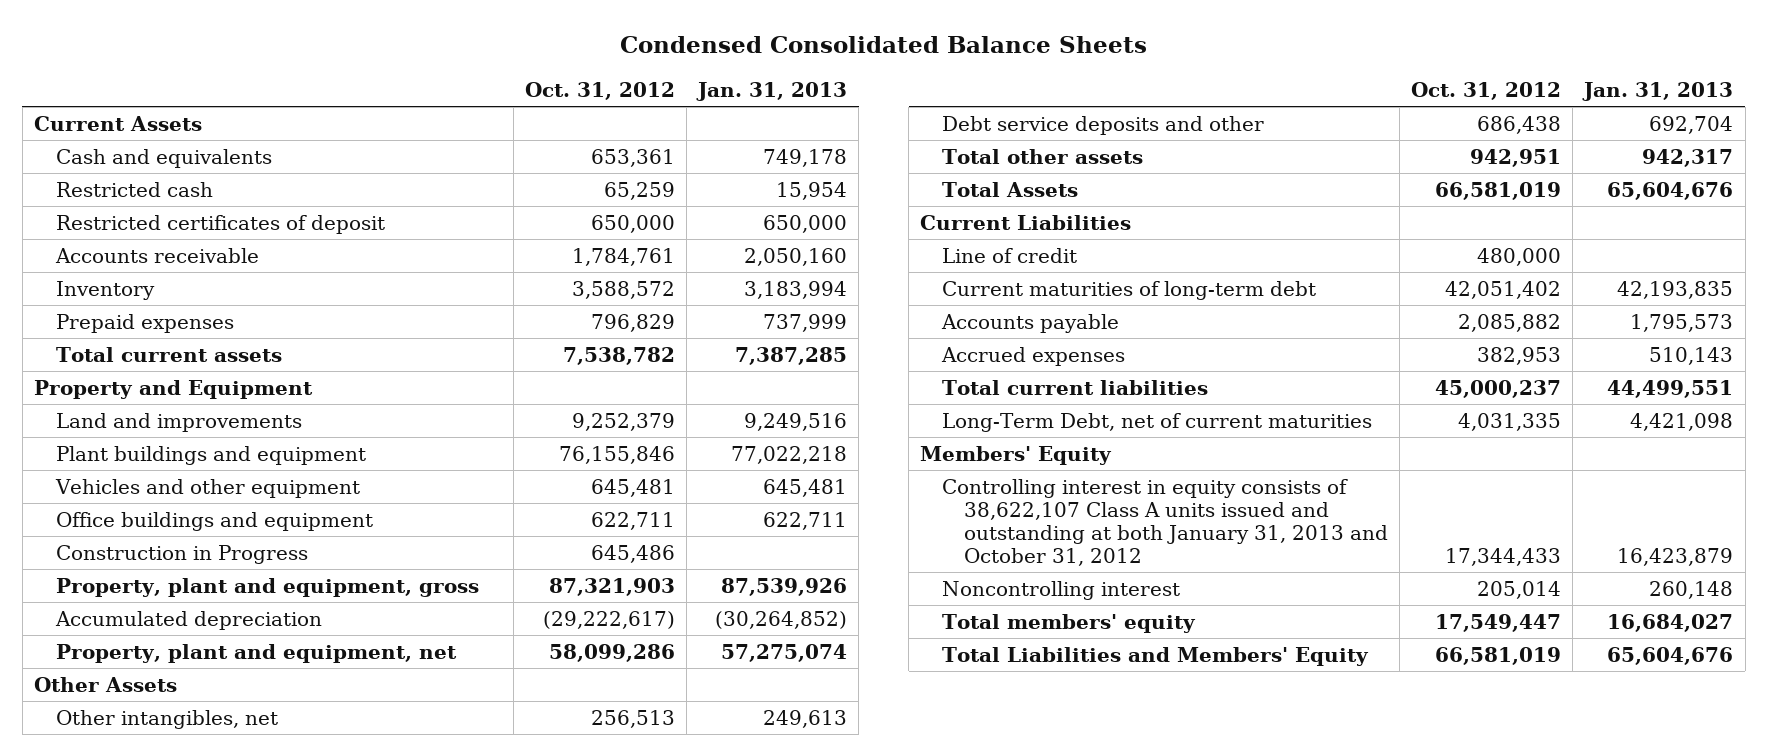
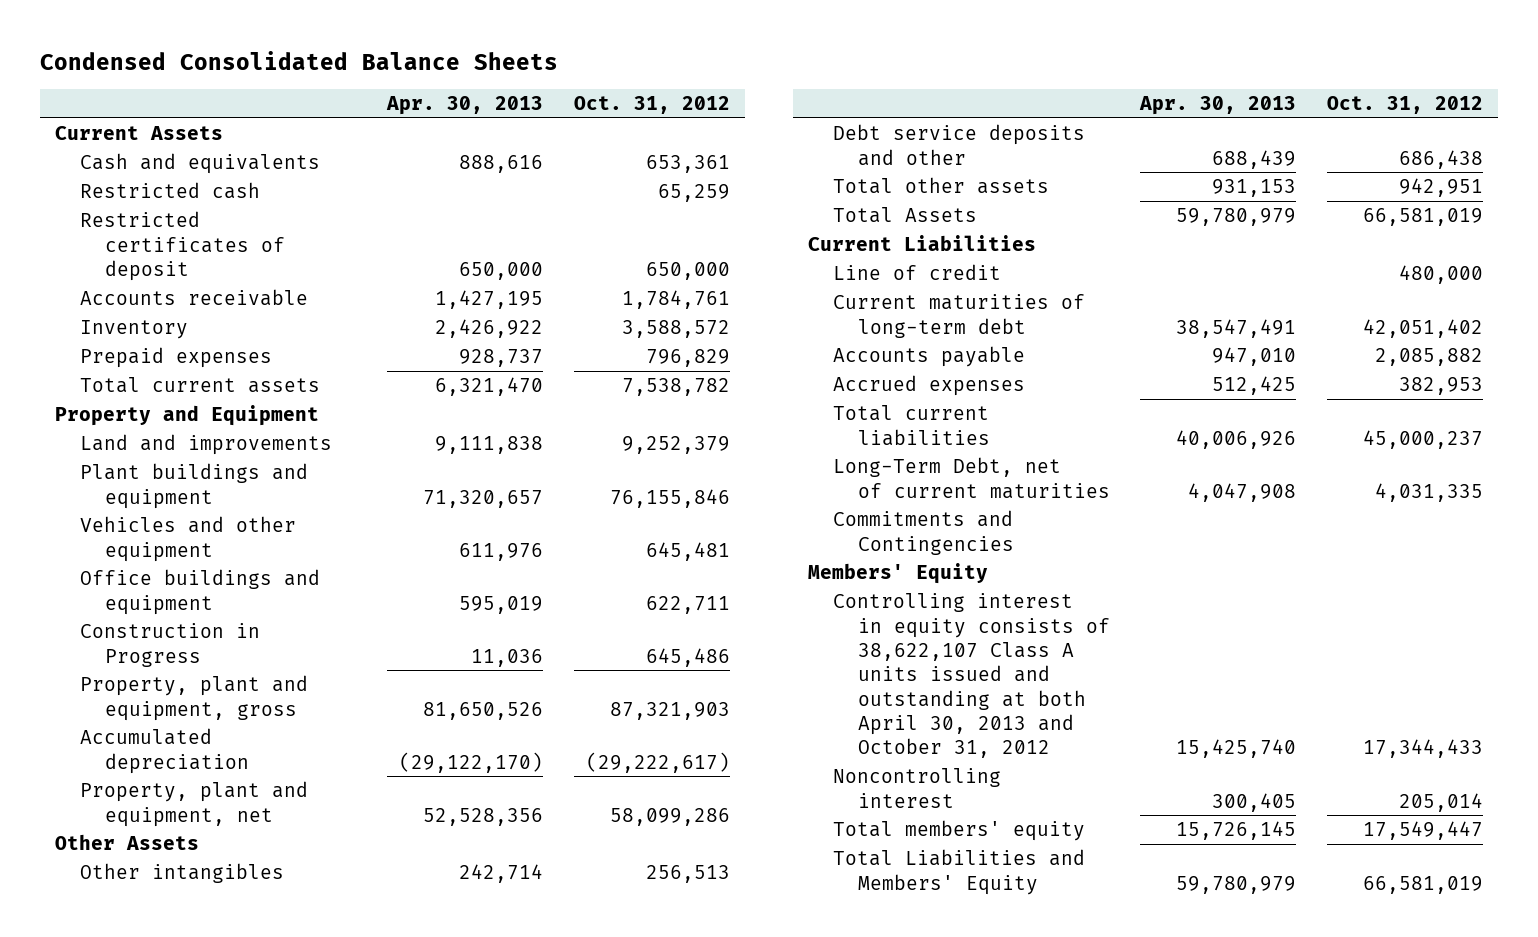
[696,82,848,102] Jan. 31, 2013 -> none
none -> [386,96,544,116] Apr. 30, 2013
[55,709,278,729] Other intangibles, net -> [80,863,285,884] Other intangibles
none -> [833,510,1015,555] Commitments and Contingencies
[942,478,1389,566] Controlling interest in equity consists of 38,622,107 Class A units issued and outstanding at both January 31, 2013 and October 31, 2012 -> [833,593,1111,759] Controlling interest in equity consists of 38,622,107 Class A units issued and outstanding at both April 30, 2013 and October 31, 2012

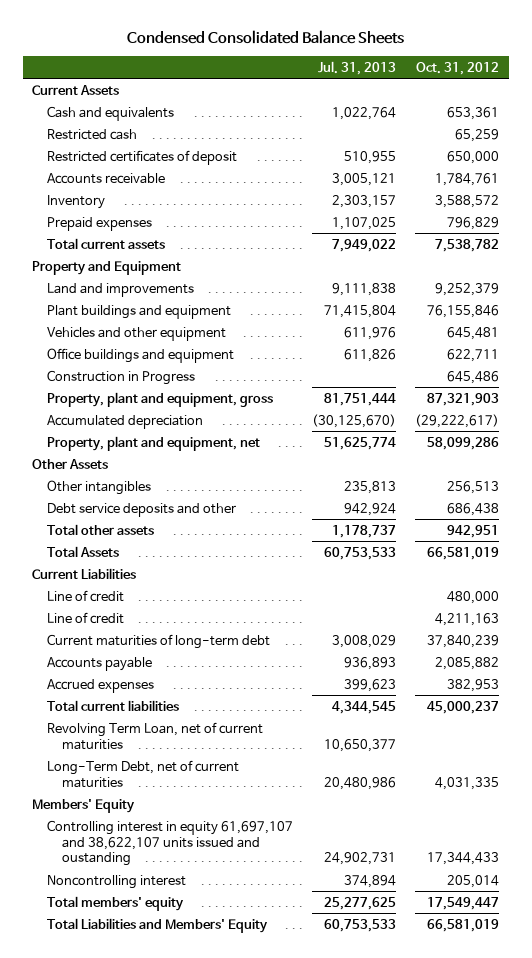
[386,96,544,116] Apr. 30, 2013 -> none
none -> [318,60,397,75] Jul. 31, 2013
none -> [47,611,125,624] Line of credit
[1362,318,1483,338] 42,051,402 -> [427,634,500,648] 37,840,239
none -> [47,721,264,750] Revolving Term Loan, net of current maturities
[833,510,1015,555] Commitments and Contingencies -> none
[833,593,1111,759] Controlling interest in equity consists of 38,622,107 Class A units issued and outstanding at both April 30, 2013 and October 31, 2012 -> [47,819,294,867] Controlling interest in equity 61,697,107 and 38,622,107 units issued and oustanding

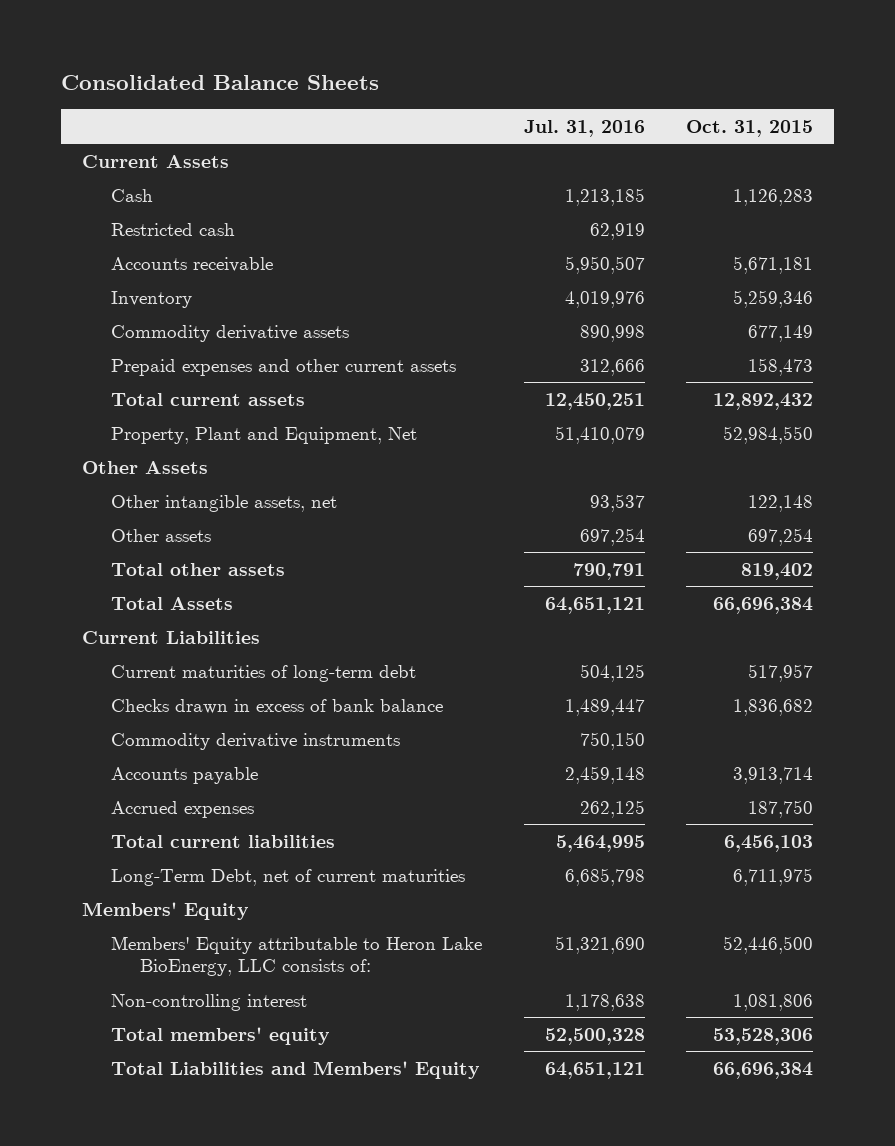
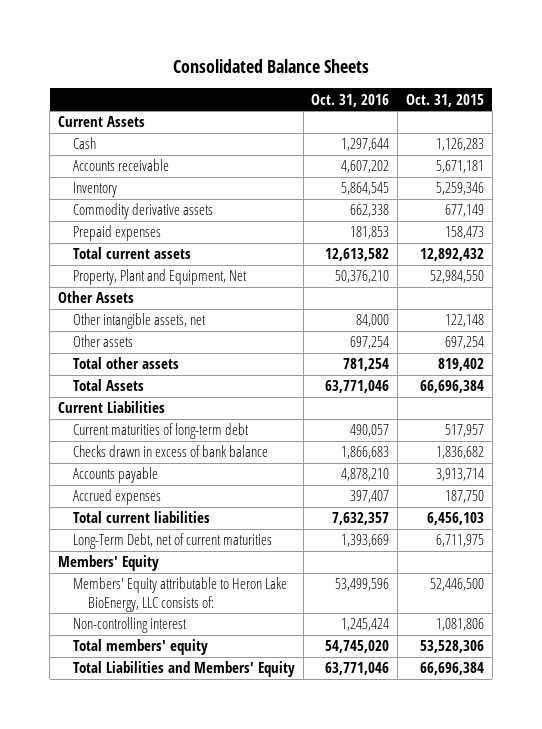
[523,119,645,137] Jul. 31, 2016 -> none
none -> [311,93,390,107] Oct. 31, 2016
[110,222,235,236] Restricted cash -> none
[110,358,456,376] Prepaid expenses and other current assets -> [72,225,161,242] Prepaid expenses
[110,732,400,750] Commodity derivative instruments -> none

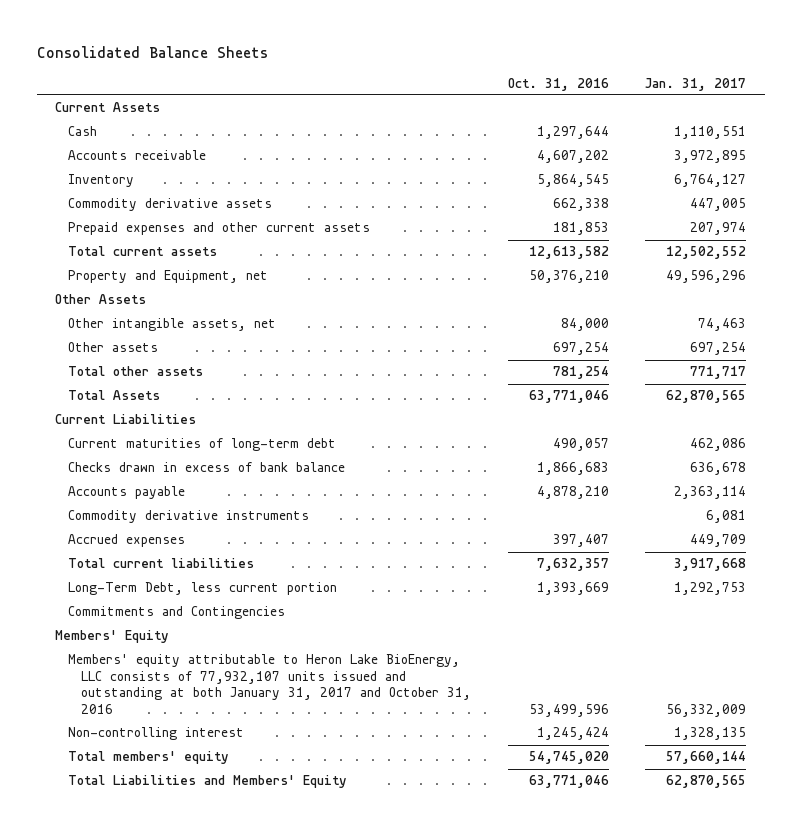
[406,93,485,107] Oct. 31, 2015 -> none
none -> [645,77,747,91] Jan. 31, 2017
[72,225,161,242] Prepaid expenses -> [68,222,371,236] Prepaid expenses and other current assets
[72,269,247,286] Property, Plant and Equipment, Net -> [68,270,269,284] Property and Equipment, net
none -> [68,510,310,524] Commodity derivative instruments
[72,533,272,550] Long-Term Debt, net of current maturities -> [68,582,338,596] Long-Term Debt, less current portion
none -> [68,606,286,620] Commitments and Contingencies
[72,577,287,612] Members' Equity attributable to Heron Lake BioEnergy, LLC consists of: -> [68,654,472,714] Members' equity attributable to Heron Lake BioEnergy, LLC consists of 77,932,107 units issued and outstanding at both January 31, 2017 and October 31, 2016

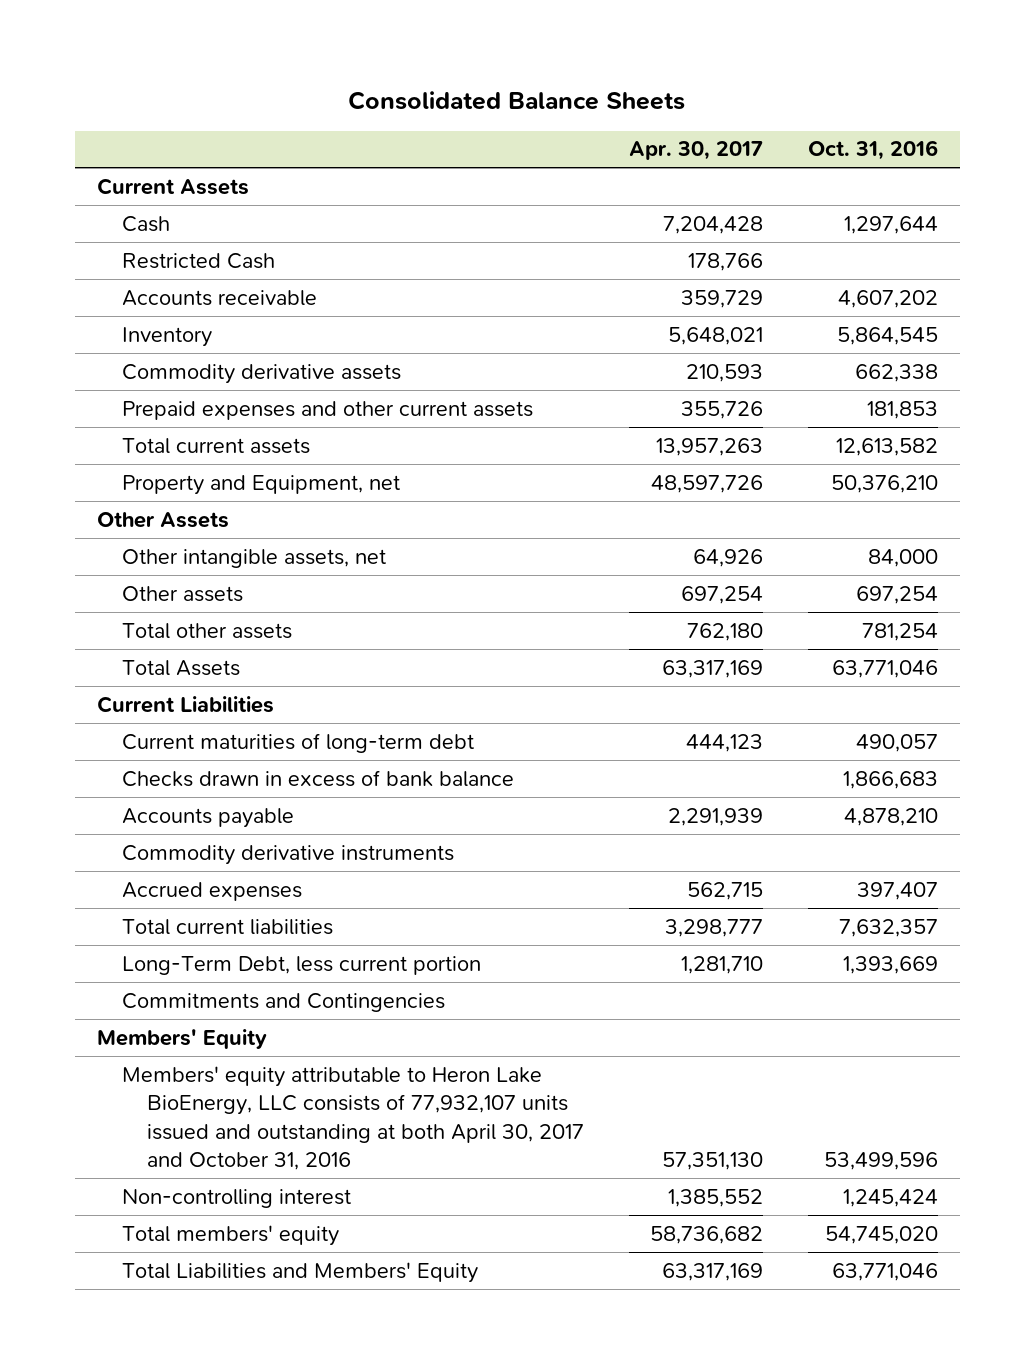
[645,77,747,91] Jan. 31, 2017 -> none
none -> [628,141,763,161] Apr. 30, 2017
none -> [121,252,275,269] Restricted Cash
[68,654,472,714] Members' equity attributable to Heron Lake BioEnergy, LLC consists of 77,932,107 units issued and outstanding at both January 31, 2017 and October 31, 2016 -> [121,1065,584,1170] Members' equity attributable to Heron Lake BioEnergy, LLC consists of 77,932,107 units issued and outstanding at both April 30, 2017 and October 31, 2016

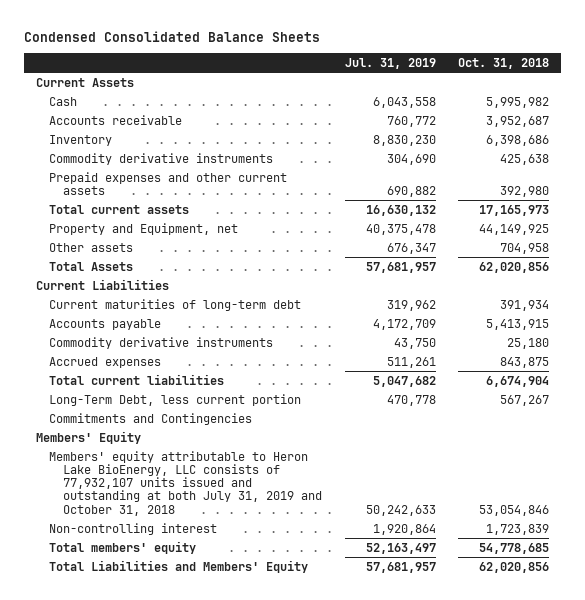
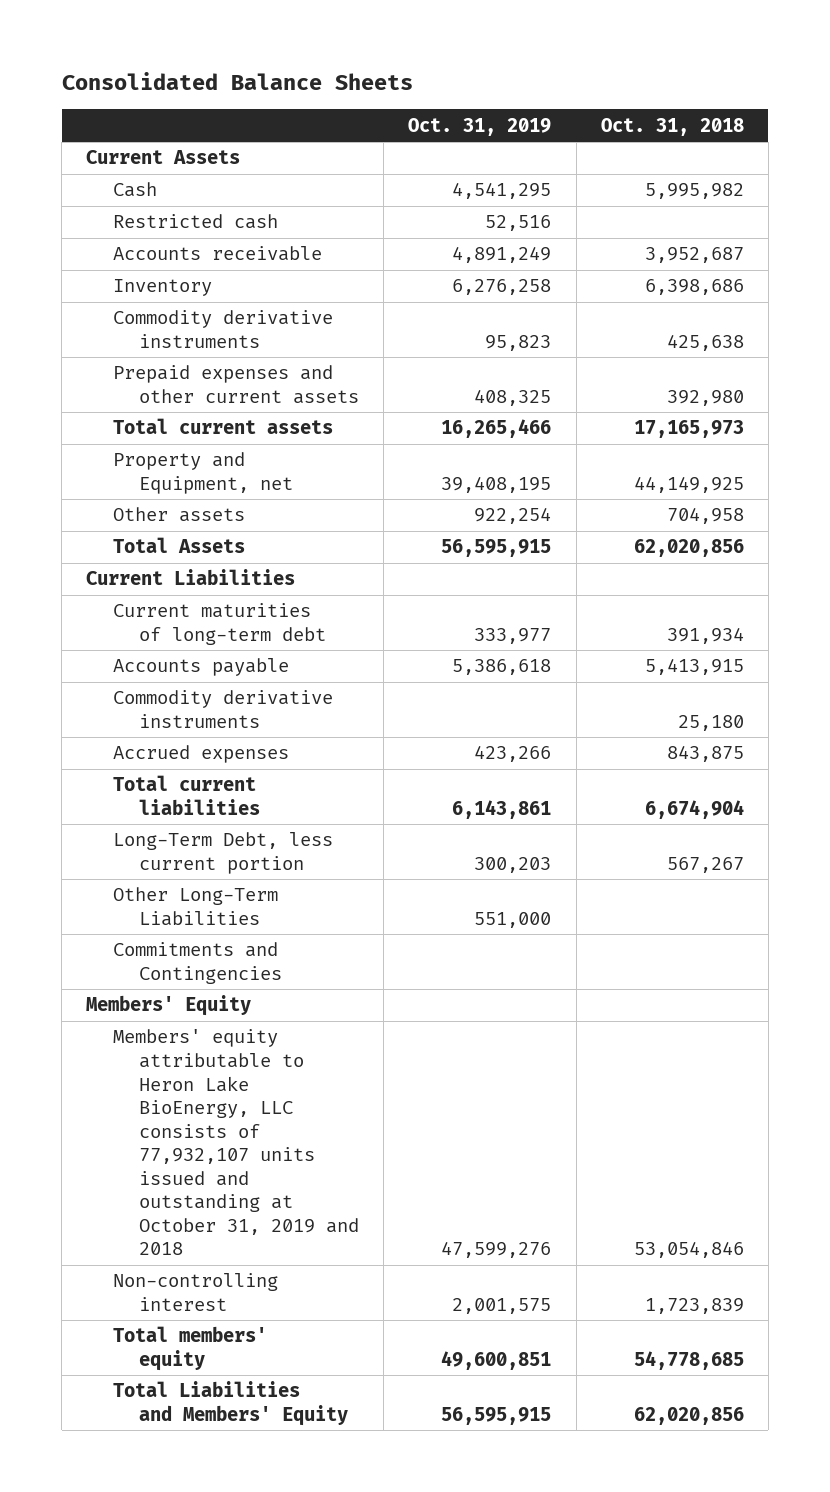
[24,30,321,42] Condensed Consolidated Balance Sheets -> [61,72,413,91] Consolidated Balance Sheets
[344,58,436,70] Jul. 31, 2019 -> none
none -> [408,117,552,136] Oct. 31, 2019
none -> [112,214,278,230] Restricted cash
none -> [112,887,278,926] Other Long-Term Liabilities
[49,450,322,516] Members' equity attributable to Heron Lake BioEnergy, LLC consists of 77,932,107 units issued and outstanding at both July 31, 2019 and October 31, 2018 -> [112,1029,360,1256] Members' equity attributable to Heron Lake BioEnergy, LLC consists of 77,932,107 units issued and outstanding at October 31, 2019 and 2018

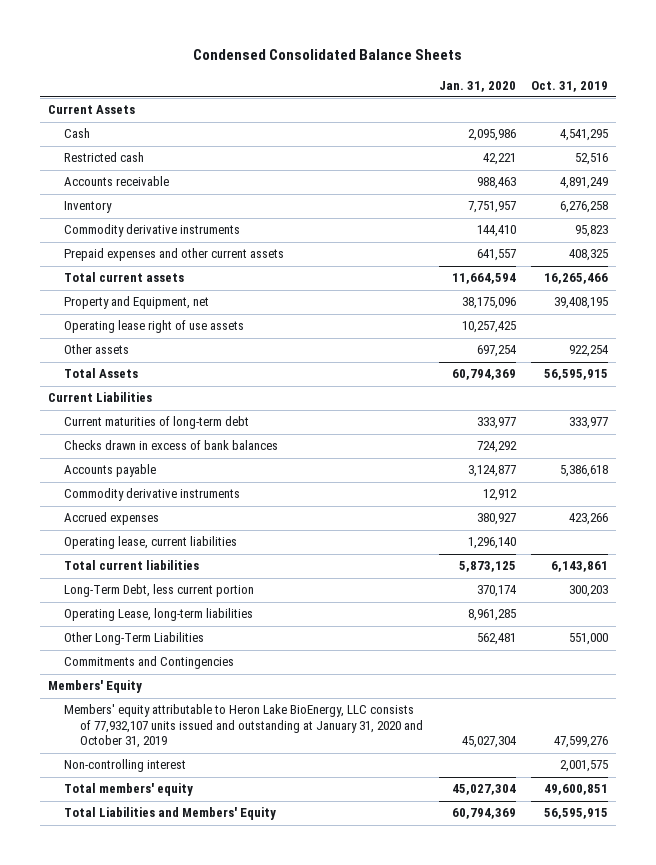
[61,72,413,91] Consolidated Balance Sheets -> [193,49,463,61] Condensed Consolidated Balance Sheets
[600,117,744,136] Oct. 31, 2018 -> none
none -> [438,80,516,92] Jan. 31, 2020
none -> [64,320,245,334] Operating lease right of use assets
none -> [64,440,279,451] Checks drawn in excess of bank balances
none -> [64,536,238,550] Operating lease, current liabilities
none -> [64,608,254,622] Operating Lease, long-term liabilities
[112,1029,360,1256] Members' equity attributable to Heron Lake BioEnergy, LLC consists of 77,932,107 units issued and outstanding at October 31, 2019 and 2018 -> [64,704,424,749] Members' equity attributable to Heron Lake BioEnergy, LLC consists of 77,932,107 units issued and outstanding at January 31, 2020 and October 31, 2019

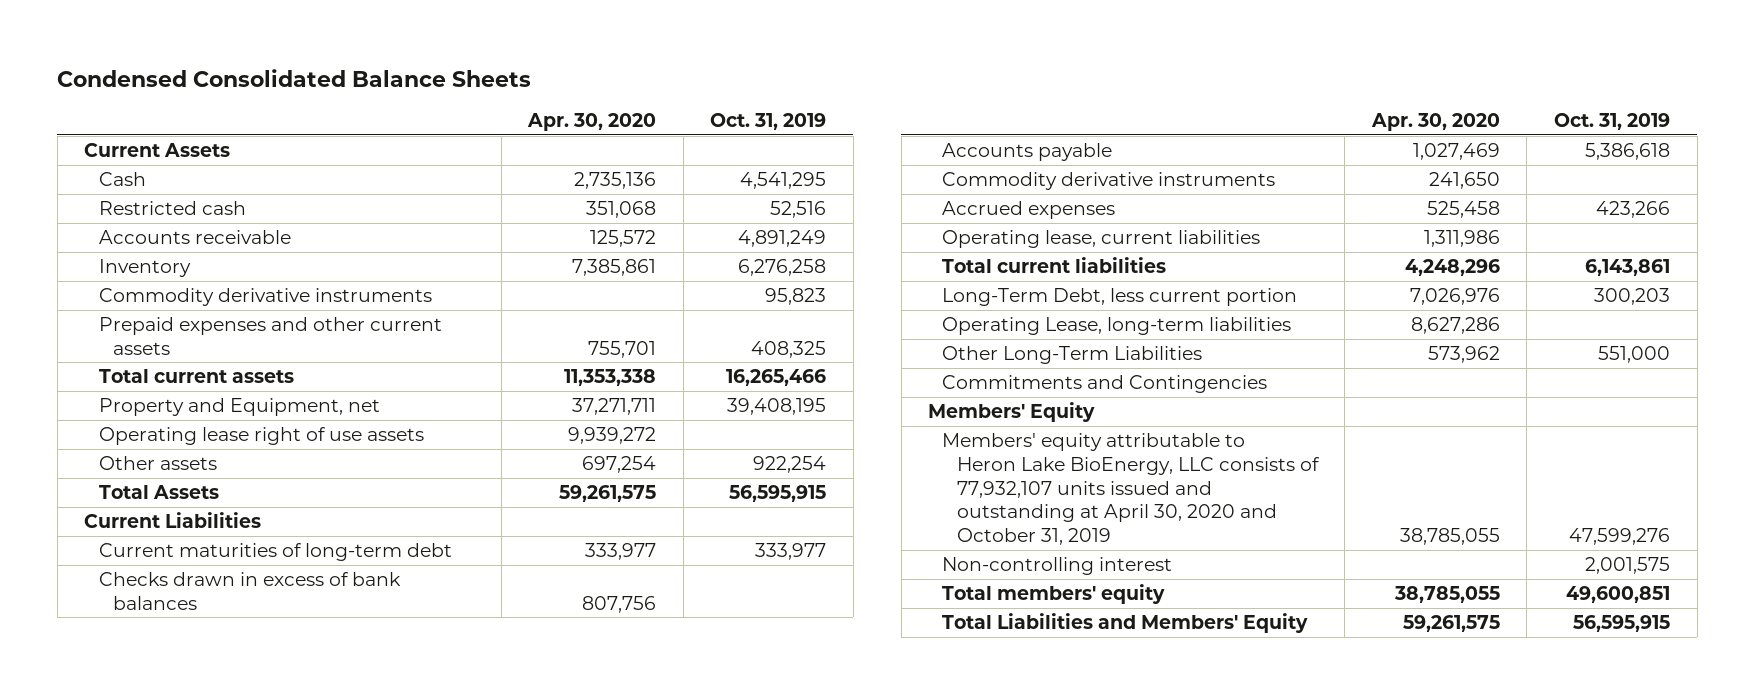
[438,80,516,92] Jan. 31, 2020 -> none
none -> [527,113,657,132] Apr. 30, 2020
[64,704,424,749] Members' equity attributable to Heron Lake BioEnergy, LLC consists of 77,932,107 units issued and outstanding at January 31, 2020 and October 31, 2019 -> [942,433,1320,546] Members' equity attributable to Heron Lake BioEnergy, LLC consists of 77,932,107 units issued and outstanding at April 30, 2020 and October 31, 2019

